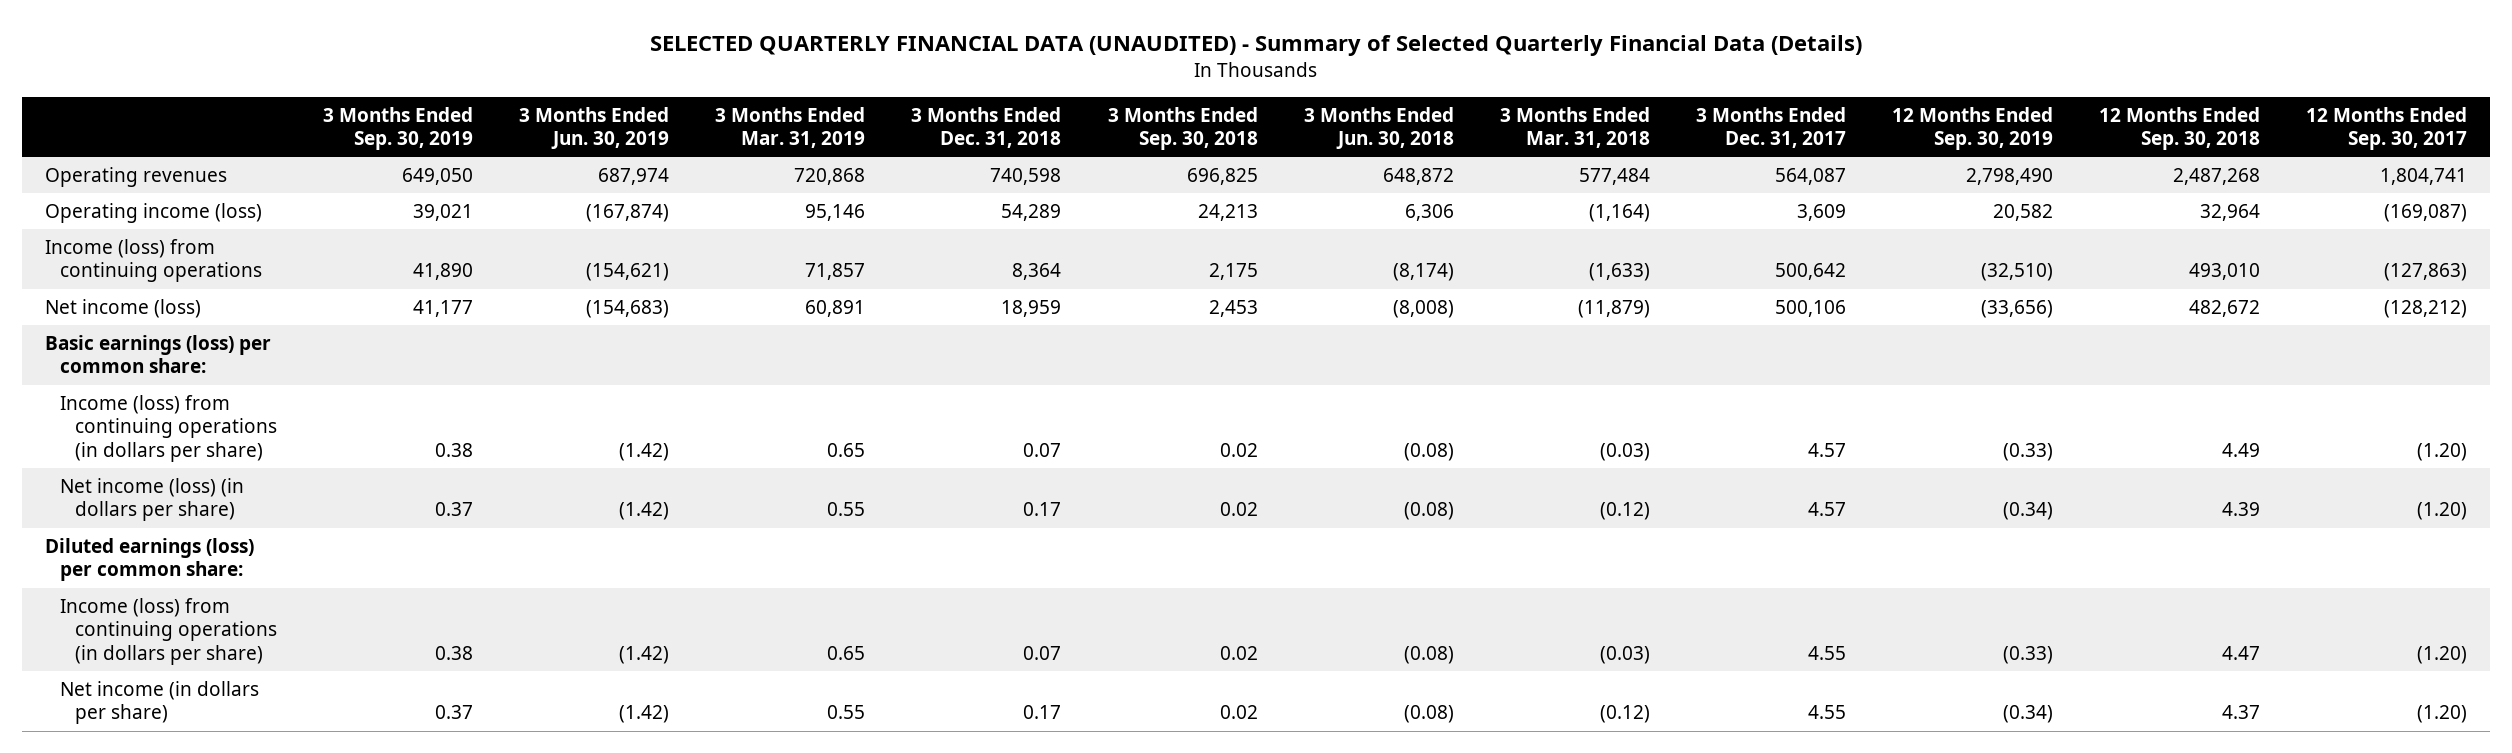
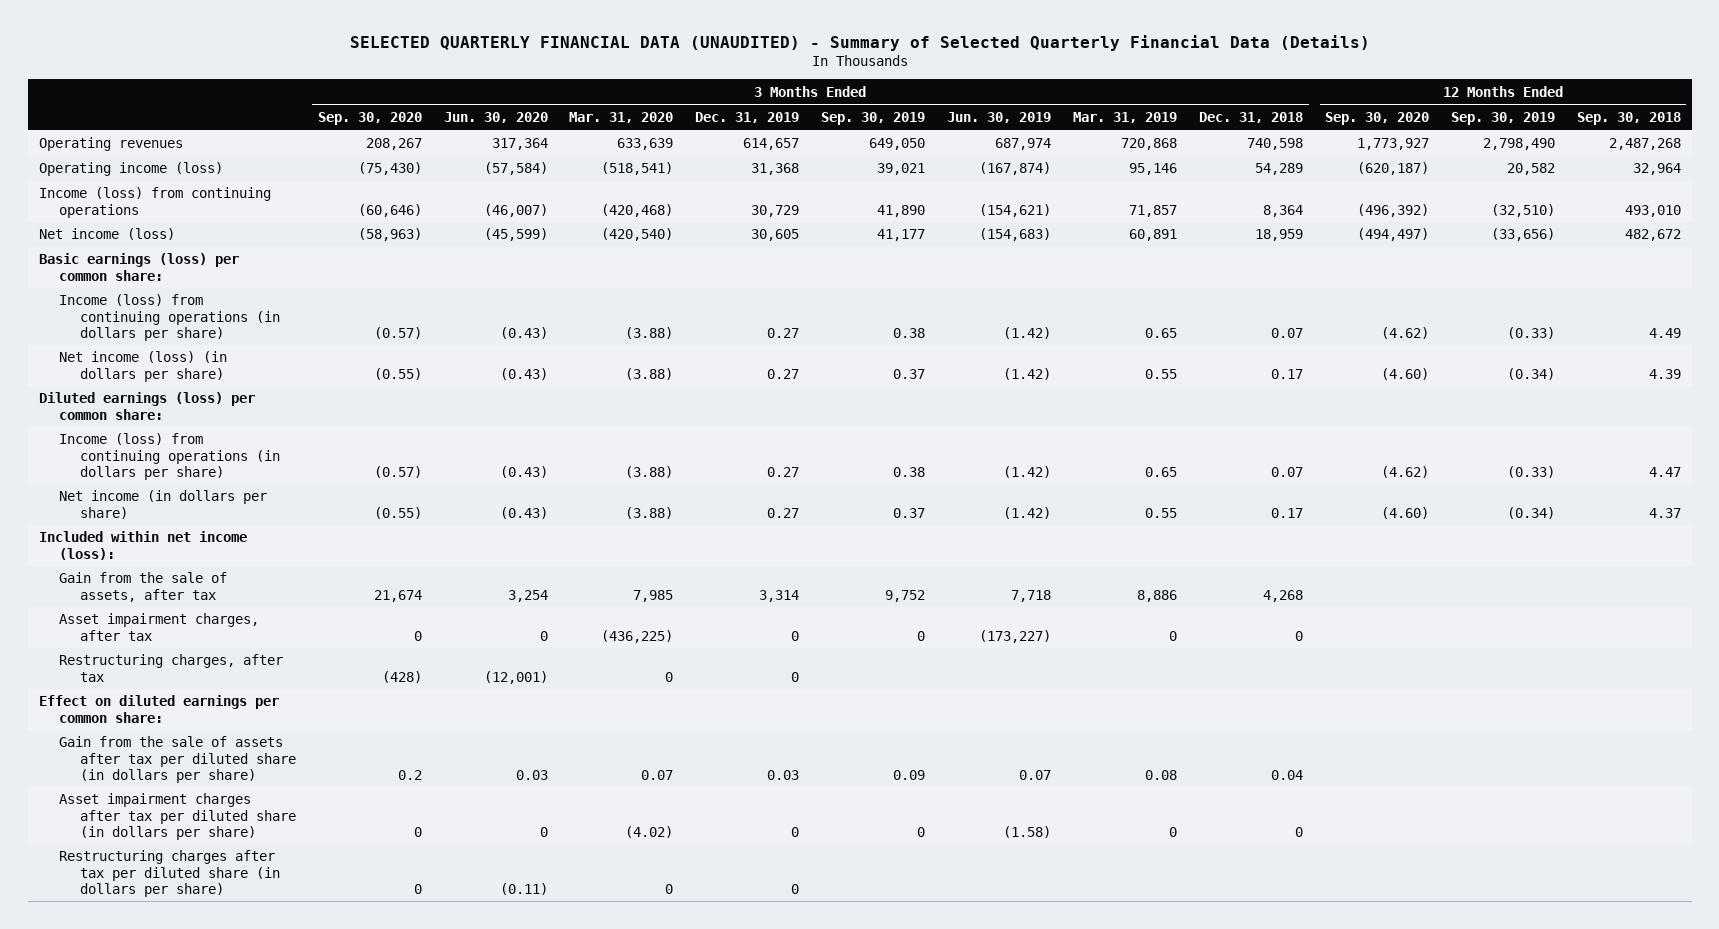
[1107,106,1258,151] 3 Months Ended Sep. 30, 2018 -> none
[1303,106,1454,150] 3 Months Ended Jun. 30, 2018 -> none
[1499,106,1650,149] 3 Months Ended Mar. 31, 2018 -> none
[1695,106,1846,149] 3 Months Ended Dec. 31, 2017 -> none
[2306,106,2468,151] 12 Months Ended Sep. 30, 2017 -> none
none -> [317,111,422,125] Sep. 30, 2020
none -> [443,111,548,123] Jun. 30, 2020
none -> [569,111,674,123] Mar. 31, 2020
none -> [695,111,800,123] Dec. 31, 2019
none -> [1325,111,1430,125] Sep. 30, 2020
none -> [38,531,247,560] Included within net income (loss):
none -> [59,572,228,602] Gain from the sale of assets, after tax
none -> [59,613,260,641] Asset impairment charges, after tax
none -> [59,654,284,682] Restructuring charges, after tax
none -> [38,695,279,723] Effect on diluted earnings per common share:
none -> [59,736,296,783] Gain from the sale of assets after tax per diluted share (in dollars per share)
none -> [59,793,296,840] Asset impairment charges after tax per diluted share (in dollars per share)
none -> [59,850,280,897] Restructuring charges after tax per diluted share (in dollars per share)

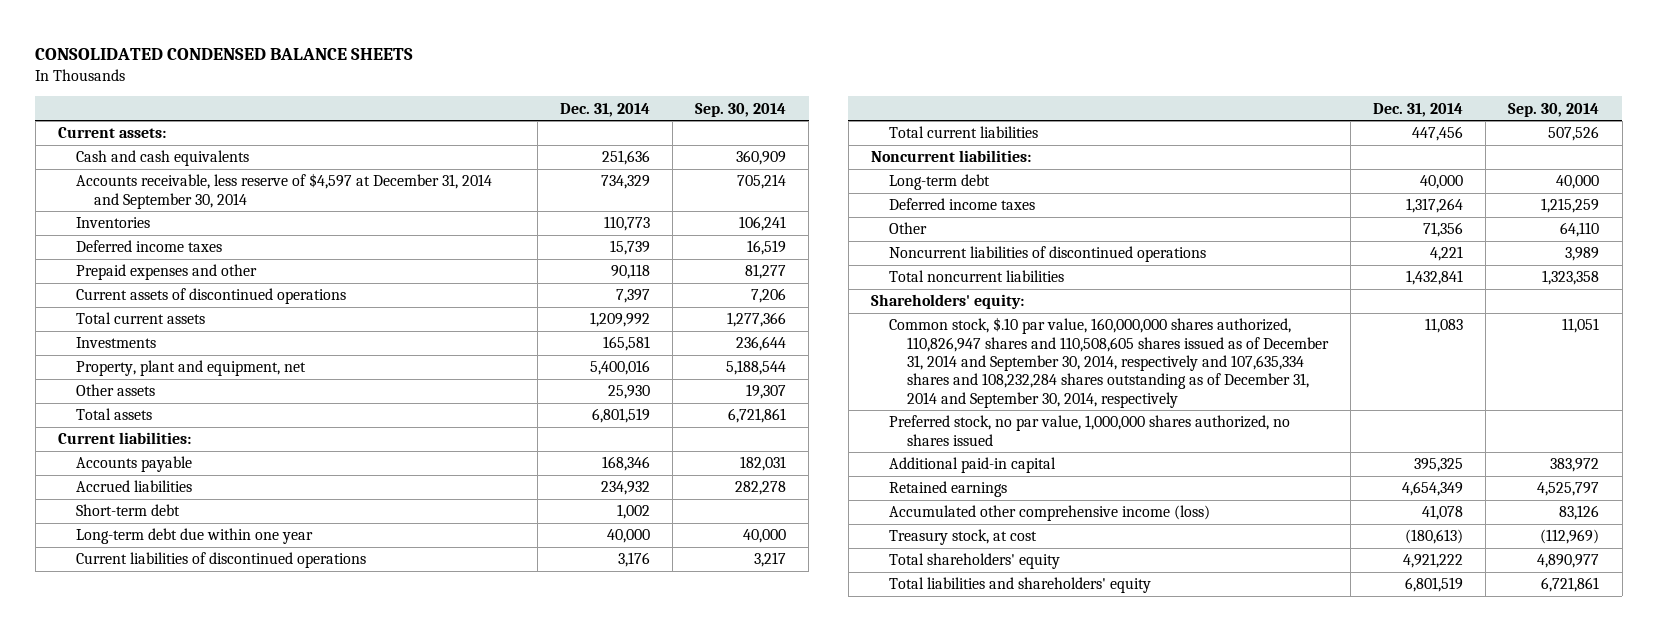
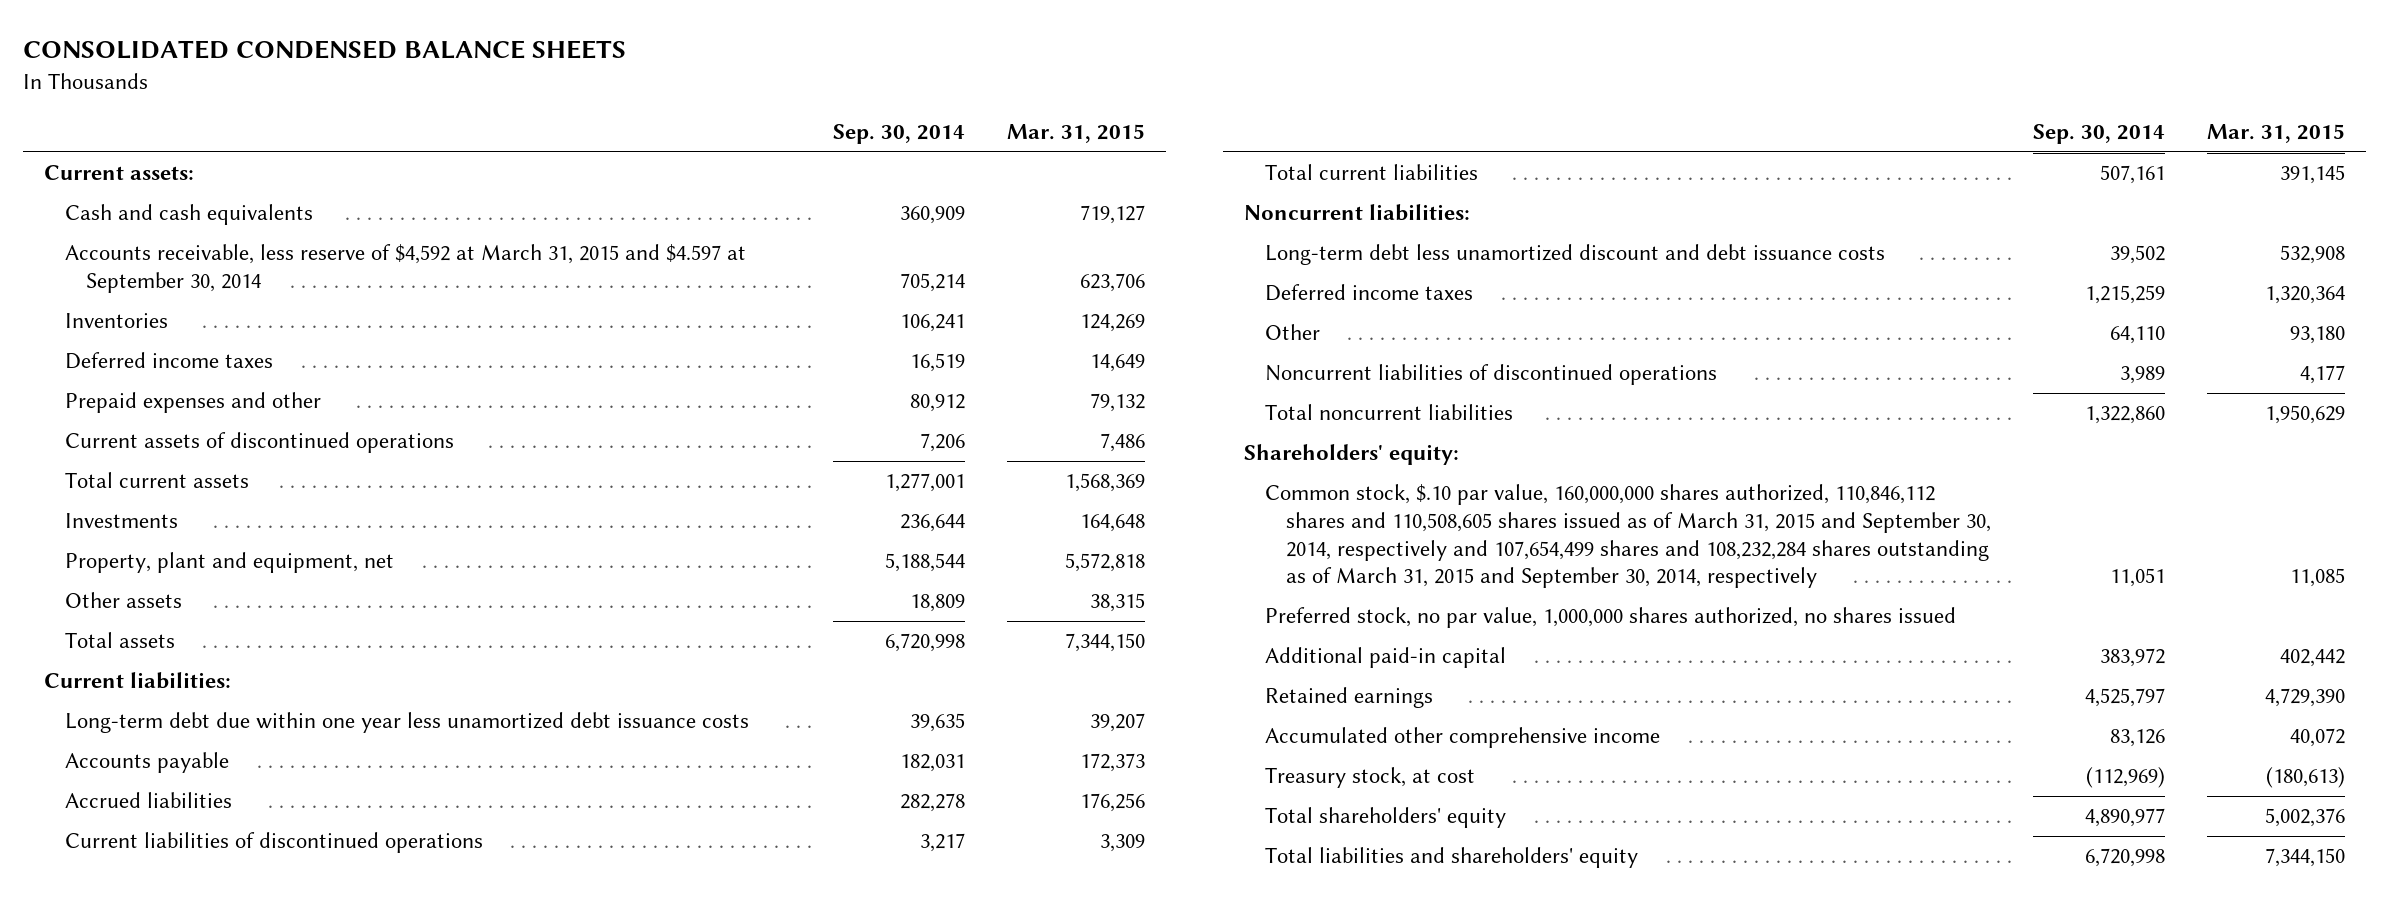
[560,102,651,117] Dec. 31, 2014 -> none
none -> [1007,124,1146,144] Mar. 31, 2015
[75,173,492,209] Accounts receivable, less reserve of $4,597 at December 31, 2014 and September 30, 2014 -> [65,244,747,294] Accounts receivable, less reserve of $4,592 at March 31, 2015 and $4.597 at September 30, 2014
[745,264,787,280] 81,277 -> [910,394,966,413] 80,912
[727,312,787,328] 1,277,366 -> [885,473,966,493] 1,277,001
[746,384,787,400] 19,307 -> [910,594,966,613] 18,809
[728,408,787,424] 6,721,861 -> [885,633,966,653] 6,720,998
none -> [65,712,750,734] Long-term debt due within one year less unamortized debt issuance costs
[75,504,180,517] Short-term debt -> none
[75,528,313,545] Long-term debt due within one year -> none
[1548,126,1600,142] 507,526 -> [2099,165,2165,185] 507,161
[888,174,990,191] Long-term debt -> [1264,244,1885,266] Long-term debt less unamortized discount and debt issuance costs
[1556,175,1600,190] 40,000 -> [2109,245,2165,265] 39,502
[1542,270,1600,286] 1,323,358 -> [2084,406,2165,425] 1,322,860
[888,317,1329,408] Common stock, $.10 par value, 160,000,000 shares authorized, 110,826,947 shares and 110,508,605 shares issued as of December 31, 2014 and September 30, 2014, respectively and 107,635,334 shares and 108,232,284 shares outstanding as of December 31, 2014 and September 30, 2014, respectively -> [1264,484,1991,589] Common stock, $.10 par value, 160,000,000 shares authorized, 110,846,112 shares and 110,508,605 shares issued as of March 31, 2015 and September 30, 2014, respectively and 107,654,499 shares and 108,232,284 shares outstanding as of March 31, 2015 and September 30, 2014, respectively
[888,505,1210,522] Accumulated other comprehensive income (loss) -> [1264,727,1660,749] Accumulated other comprehensive income
[1541,577,1600,593] 6,721,861 -> [2084,848,2165,868] 6,720,998

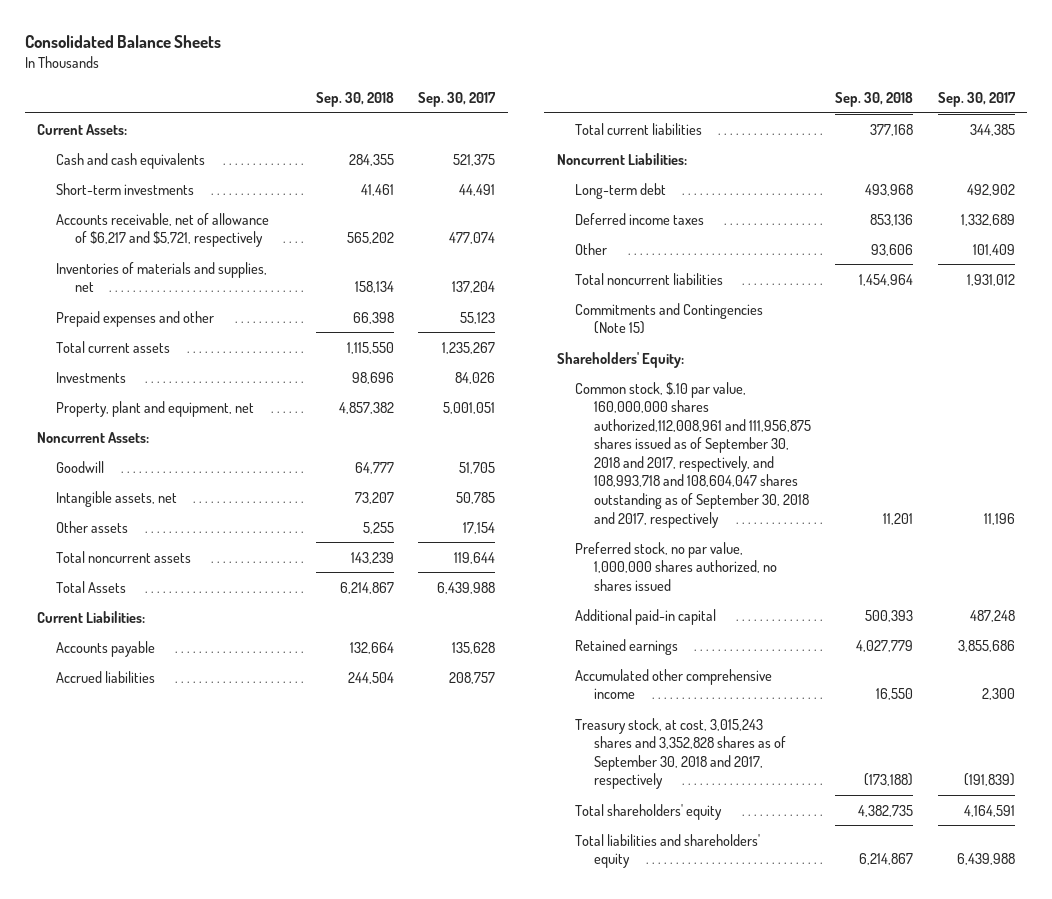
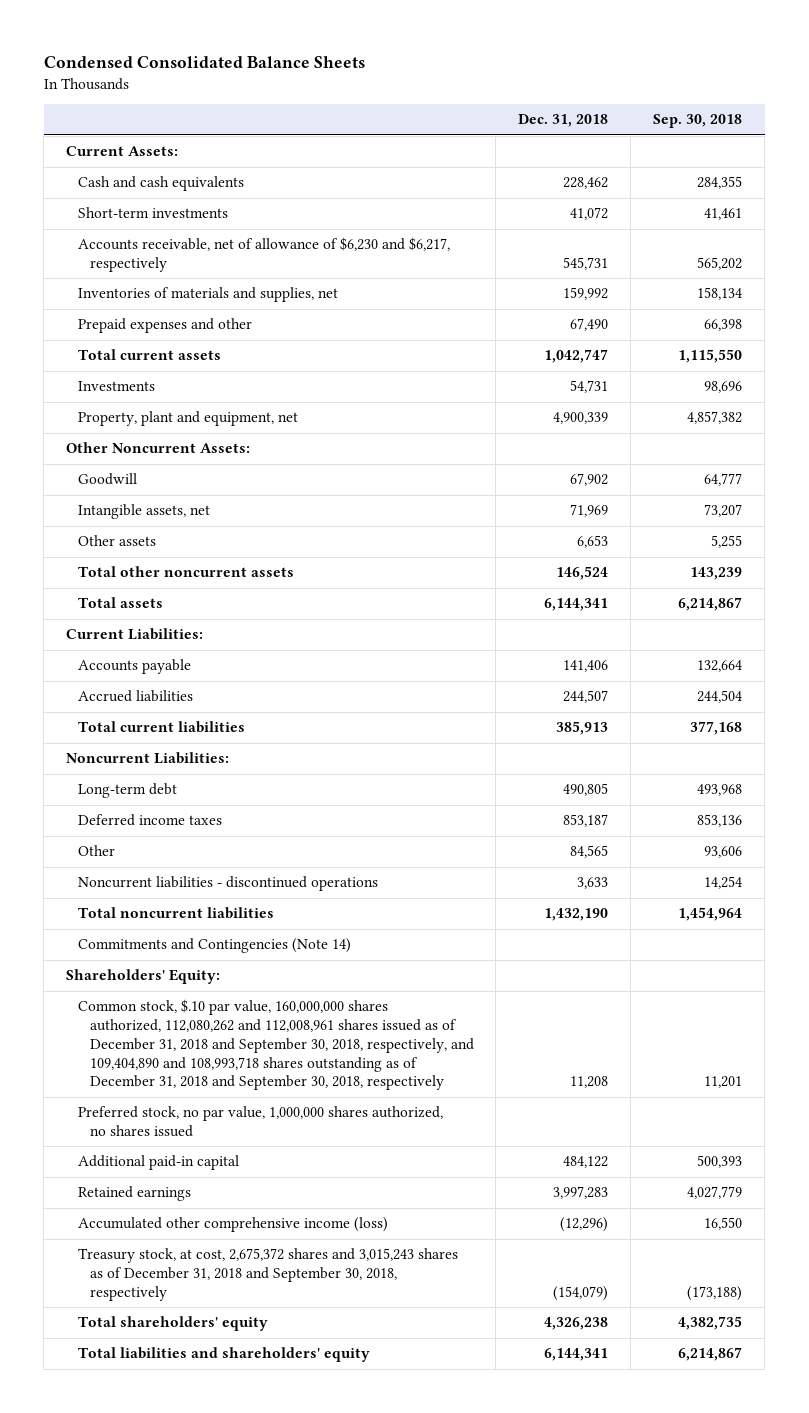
[25,34,222,48] Consolidated Balance Sheets -> [43,55,365,68] Condensed Consolidated Balance Sheets
[418,92,497,108] Sep. 30, 2017 -> none
none -> [518,114,609,128] Dec. 31, 2018
[56,212,270,248] Accounts receivable, net of allowance of $6,217 and $5,721, respectively -> [77,237,450,273] Accounts receivable, net of allowance of $6,230 and $6,217, respectively
[37,431,150,443] Noncurrent Assets: -> [66,442,251,454] Other Noncurrent Assets:
[56,550,192,563] Total noncurrent assets -> [77,566,294,578] Total other noncurrent assets
[56,580,127,593] Total Assets -> [77,597,163,609] Total assets
none -> [77,876,378,892] Noncurrent liabilities - discontinued operations
[575,302,764,335] Commitments and Contingencies (Note 15) -> [77,938,351,954] Commitments and Contingencies (Note 14)
[575,381,812,528] Common stock, $.10 par value, 160,000,000 shares authorized,112,008,961 and 111,956,875 shares issued as of September 30, 2018 and 2017, respectively, and 108,993,718 and 108,604,047 shares outstanding as of September 30, 2018 and 2017, respectively -> [77,999,474,1091] Common stock, $.10 par value, 160,000,000 shares authorized, 112,080,262 and 112,008,961 shares issued as of December 31, 2018 and September 30, 2018, respectively, and 109,404,890 and 108,993,718 shares outstanding as of December 31, 2018 and September 30, 2018, respectively
[575,668,773,700] Accumulated other comprehensive income -> [77,1217,388,1233] Accumulated other comprehensive income (loss)
[575,717,787,790] Treasury stock, at cost, 3,015,243 shares and 3,352,828 shares as of September 30, 2018 and 2017, respectively -> [77,1248,458,1301] Treasury stock, at cost, 2,675,372 shares and 3,015,243 shares as of December 31, 2018 and September 30, 2018, respectively

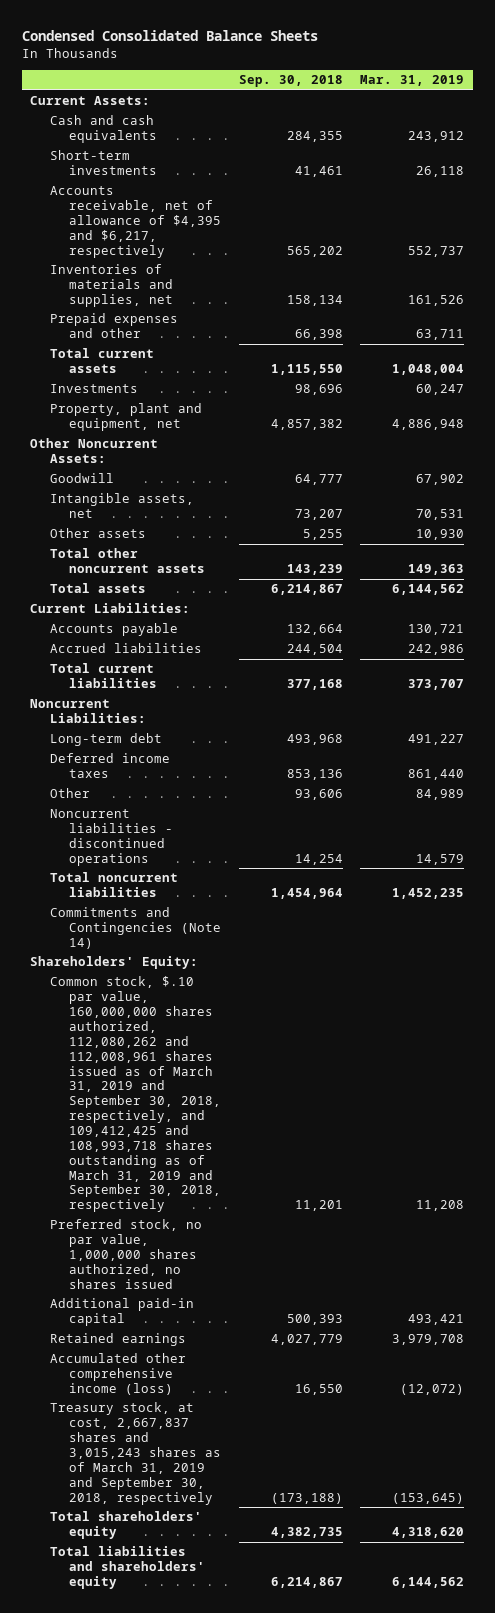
[518,114,609,128] Dec. 31, 2018 -> none
none -> [360,75,465,87] Mar. 31, 2019
[77,237,450,273] Accounts receivable, net of allowance of $6,230 and $6,217, respectively -> [49,186,222,258] Accounts receivable, net of allowance of $4,395 and $6,217, respectively
[77,999,474,1091] Common stock, $.10 par value, 160,000,000 shares authorized, 112,080,262 and 112,008,961 shares issued as of December 31, 2018 and September 30, 2018, respectively, and 109,404,890 and 108,993,718 shares outstanding as of December 31, 2018 and September 30, 2018, respectively -> [49,976,222,1213] Common stock, $.10 par value, 160,000,000 shares authorized, 112,080,262 and 112,008,961 shares issued as of March 31, 2019 and September 30, 2018, respectively, and 109,412,425 and 108,993,718 shares outstanding as of March 31, 2019 and September 30, 2018, respectively
[77,1248,458,1301] Treasury stock, at cost, 2,675,372 shares and 3,015,243 shares as of December 31, 2018 and September 30, 2018, respectively -> [49,1402,222,1505] Treasury stock, at cost, 2,667,837 shares and 3,015,243 shares as of March 31, 2019 and September 30, 2018, respectively

